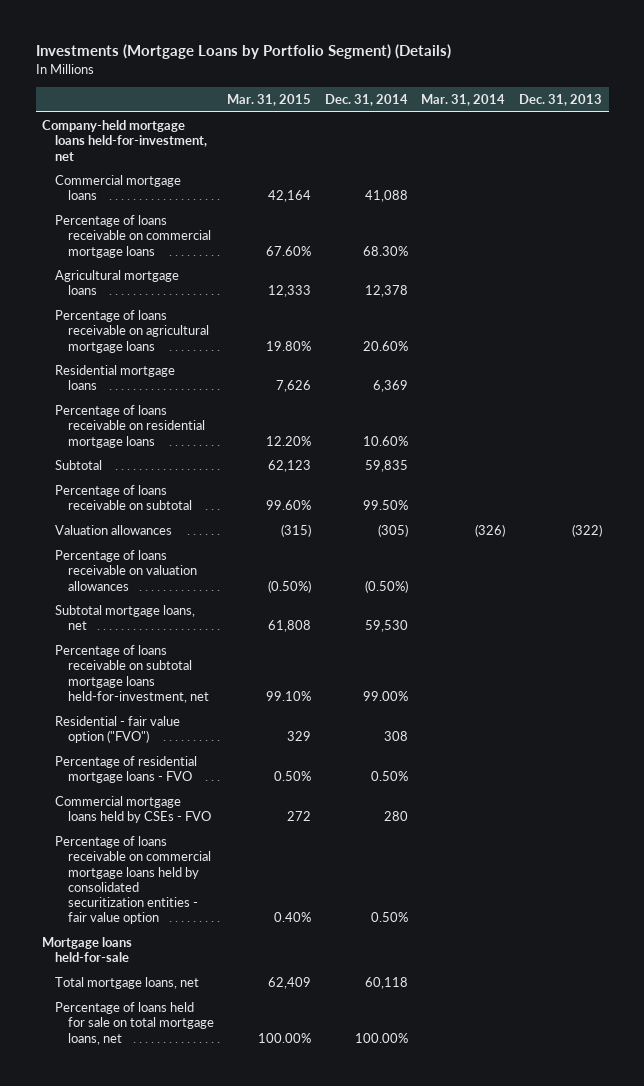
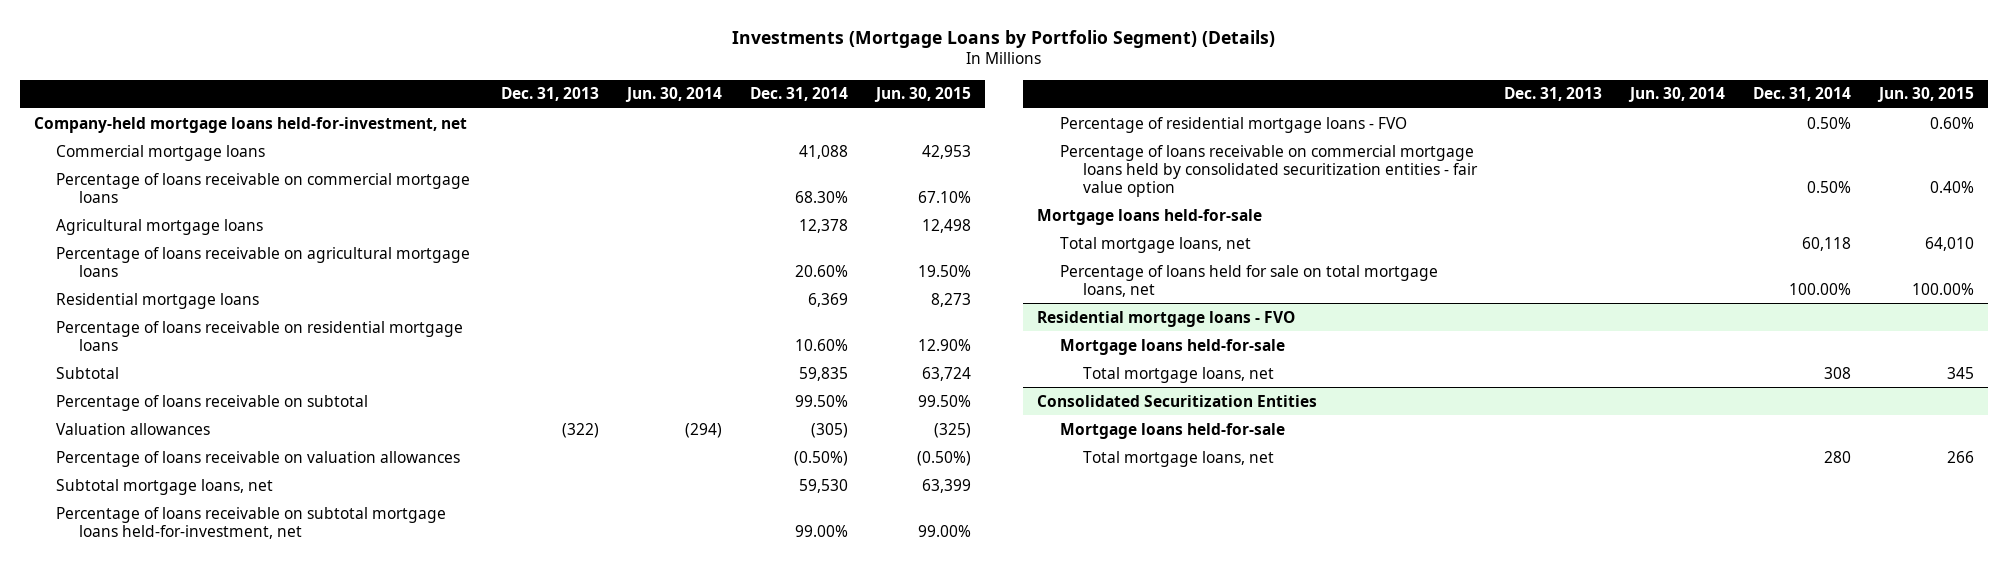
[227,93,312,106] Mar. 31, 2015 -> none
[421,93,506,106] Mar. 31, 2014 -> none
none -> [624,87,722,103] Jun. 30, 2014
none -> [873,87,971,103] Jun. 30, 2015
[54,716,180,744] Residential - fair value option ("FVO") -> none
[54,796,211,824] Commercial mortgage loans held by CSEs - FVO -> none
none -> [1036,310,1295,327] Residential mortgage loans - FVO
none -> [1059,338,1285,355] Mortgage loans held-for-sale
none -> [1082,366,1274,383] Total mortgage loans, net
none -> [1036,394,1317,407] Consolidated Securitization Entities
none -> [1059,422,1285,439] Mortgage loans held-for-sale
none -> [1082,450,1274,467] Total mortgage loans, net

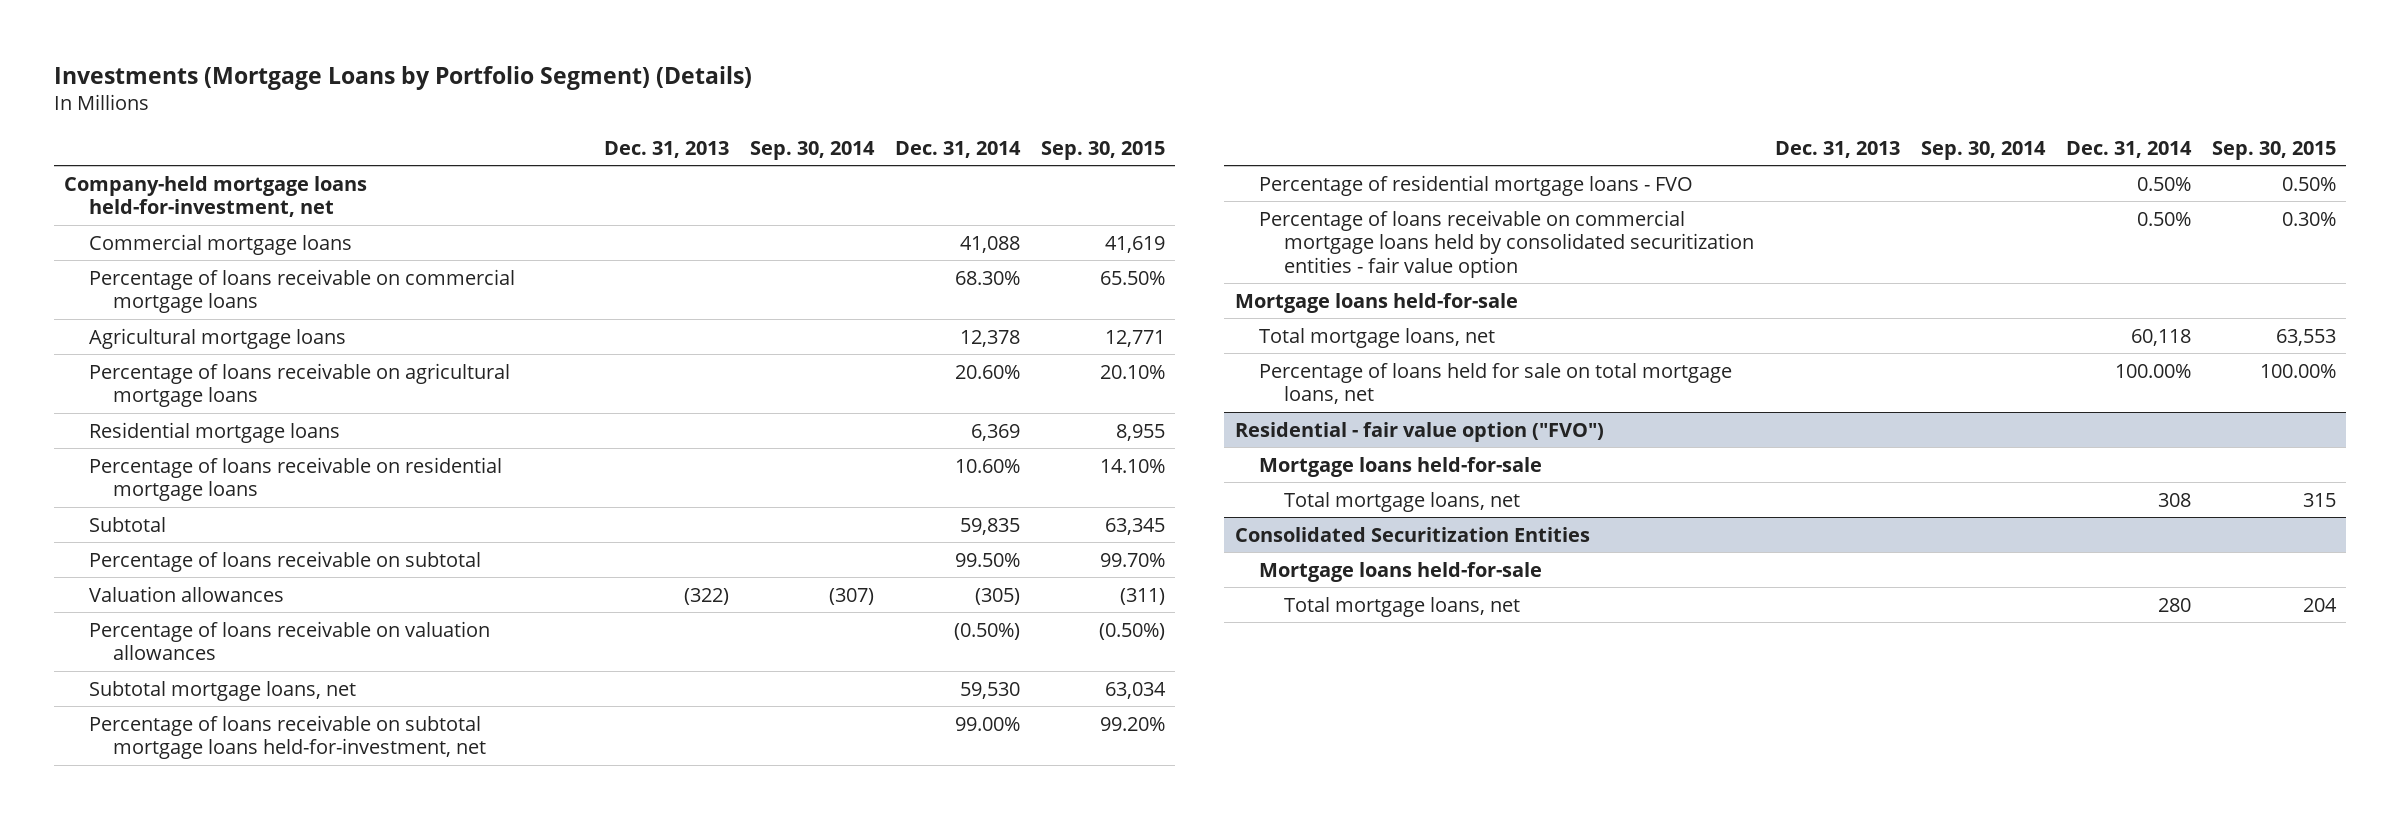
[624,87,722,103] Jun. 30, 2014 -> none
[873,87,971,103] Jun. 30, 2015 -> none
none -> [750,140,876,160] Sep. 30, 2014
none -> [1040,140,1165,160] Sep. 30, 2015
[1036,310,1295,327] Residential mortgage loans - FVO -> [1234,421,1604,442] Residential - fair value option ("FVO")

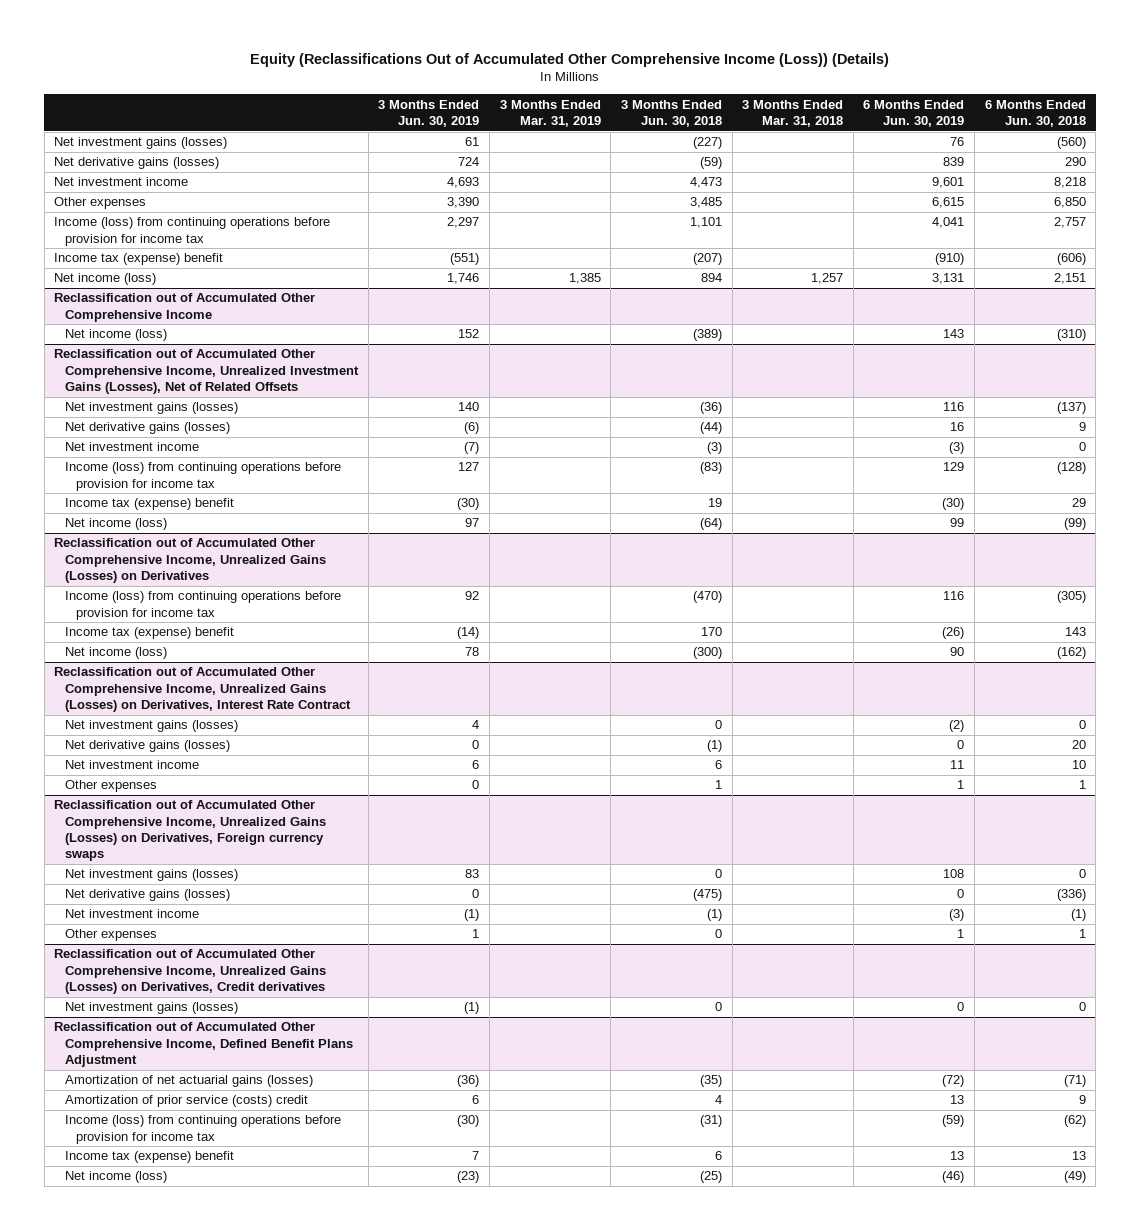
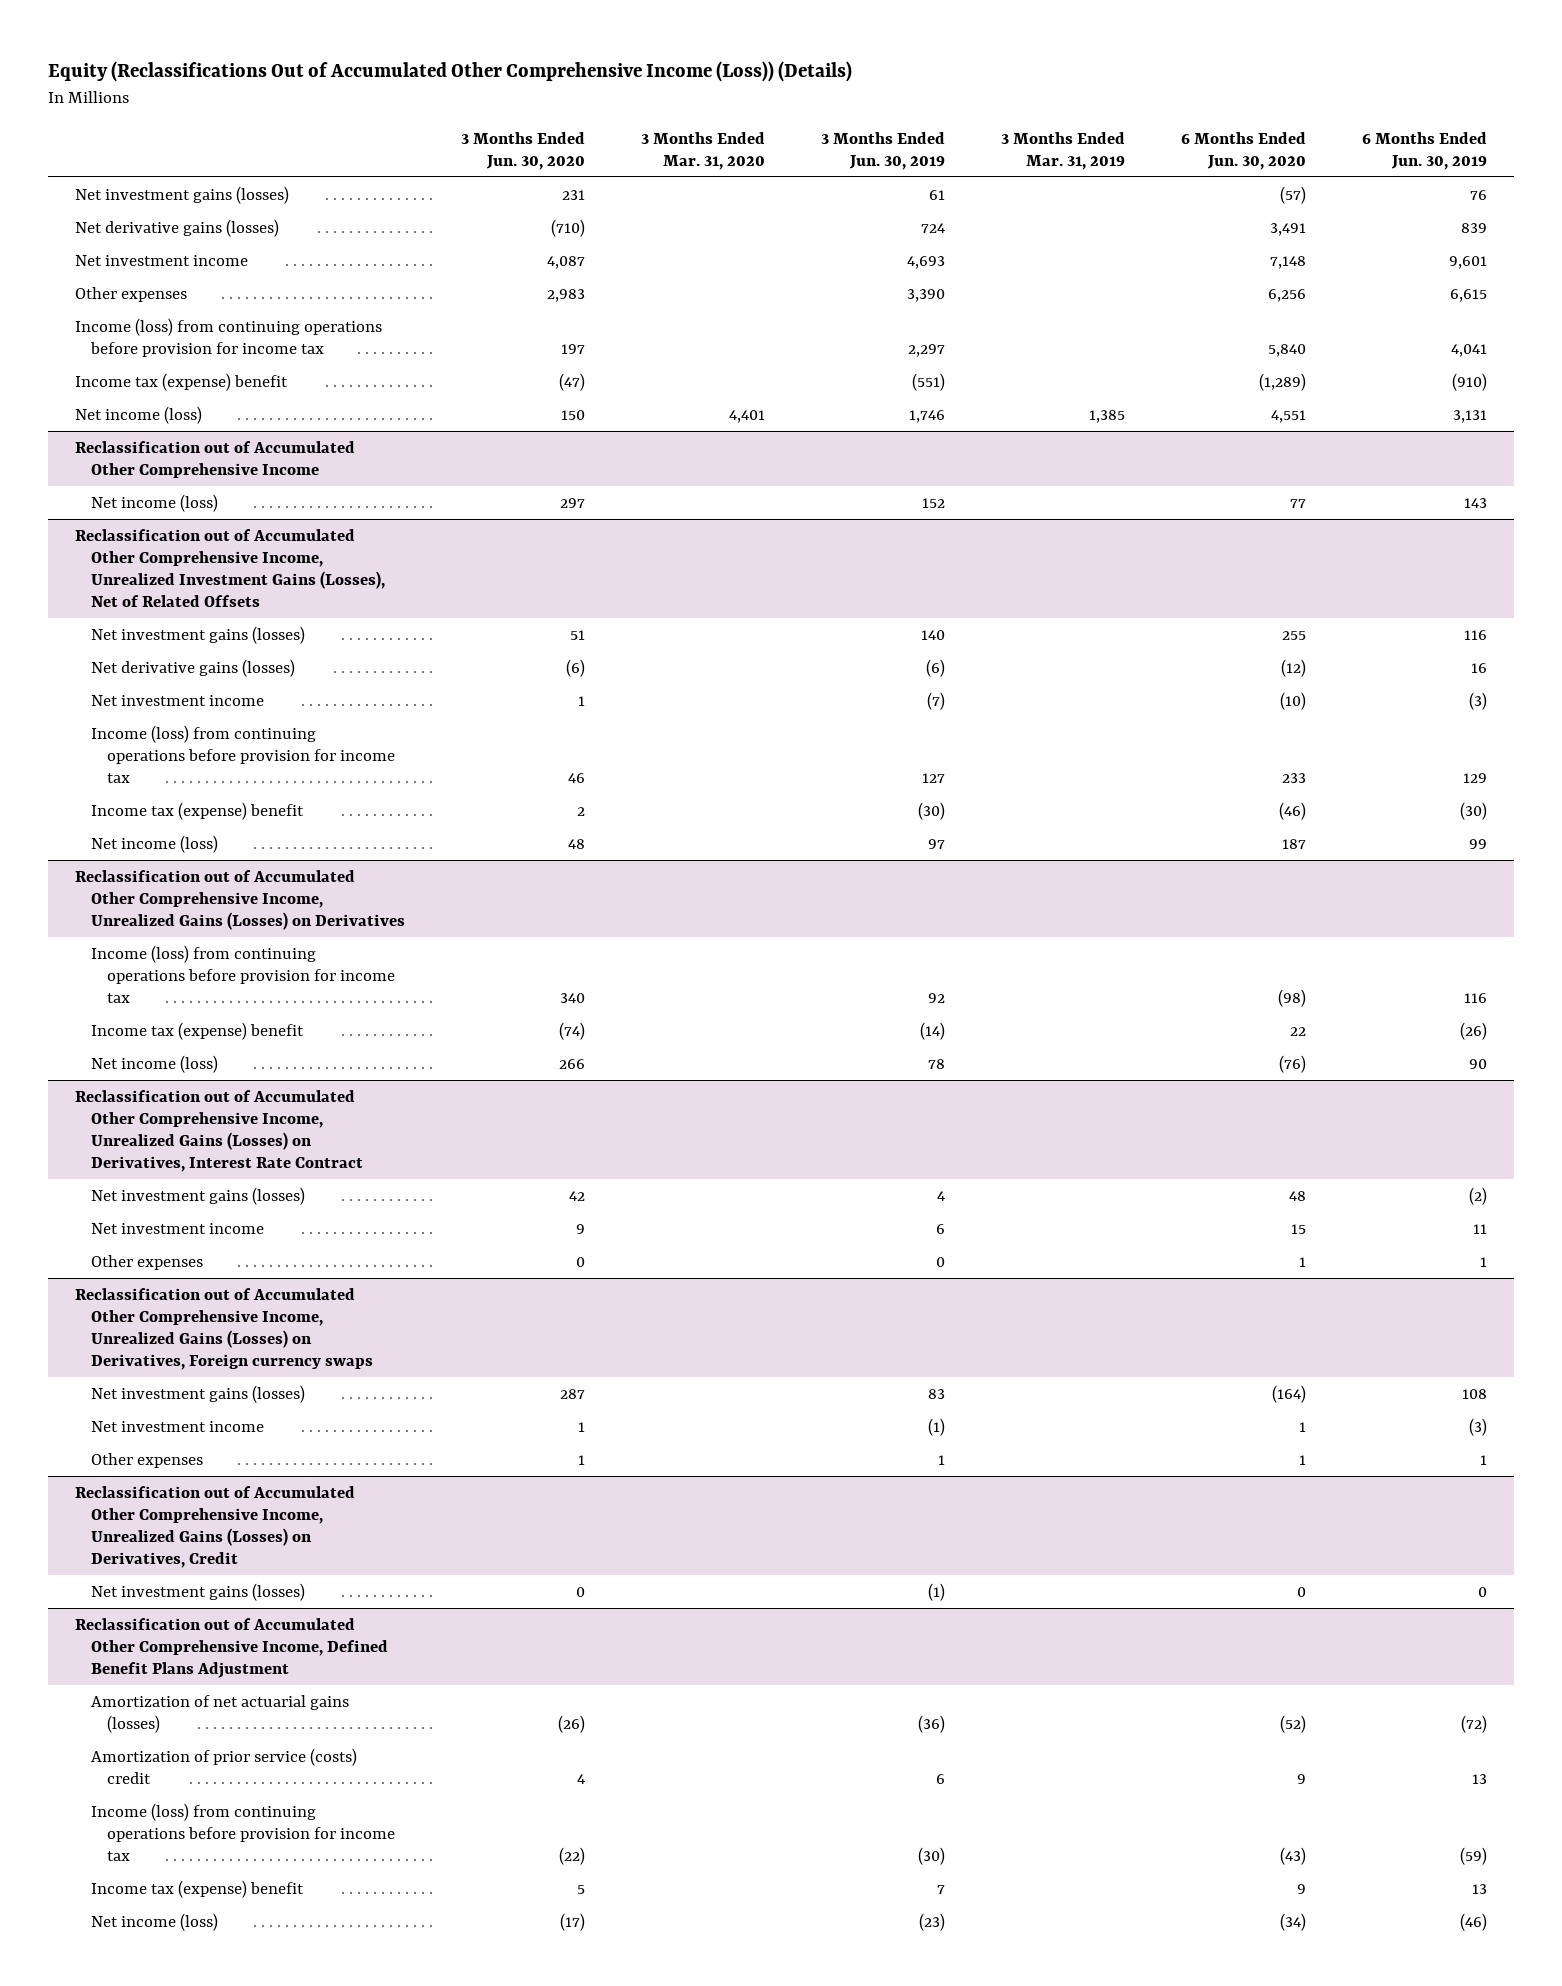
[620,99,722,128] 3 Months Ended Jun. 30, 2018 -> none
[742,99,844,128] 3 Months Ended Mar. 31, 2018 -> none
[984,99,1086,128] 6 Months Ended Jun. 30, 2018 -> none
none -> [461,131,586,171] 3 Months Ended Jun. 30, 2020
none -> [641,131,766,171] 3 Months Ended Mar. 31, 2020
none -> [1180,131,1306,171] 6 Months Ended Jun. 30, 2020
[65,740,231,753] Net derivative gains (losses) -> none
[65,889,231,902] Net derivative gains (losses) -> none
[54,949,327,995] Reclassification out of Accumulated Other Comprehensive Income, Unrealized Gains (Losses) on Derivatives, Credit derivatives -> [75,1485,356,1569] Reclassification out of Accumulated Other Comprehensive Income, Unrealized Gains (Losses) on Derivatives, Credit

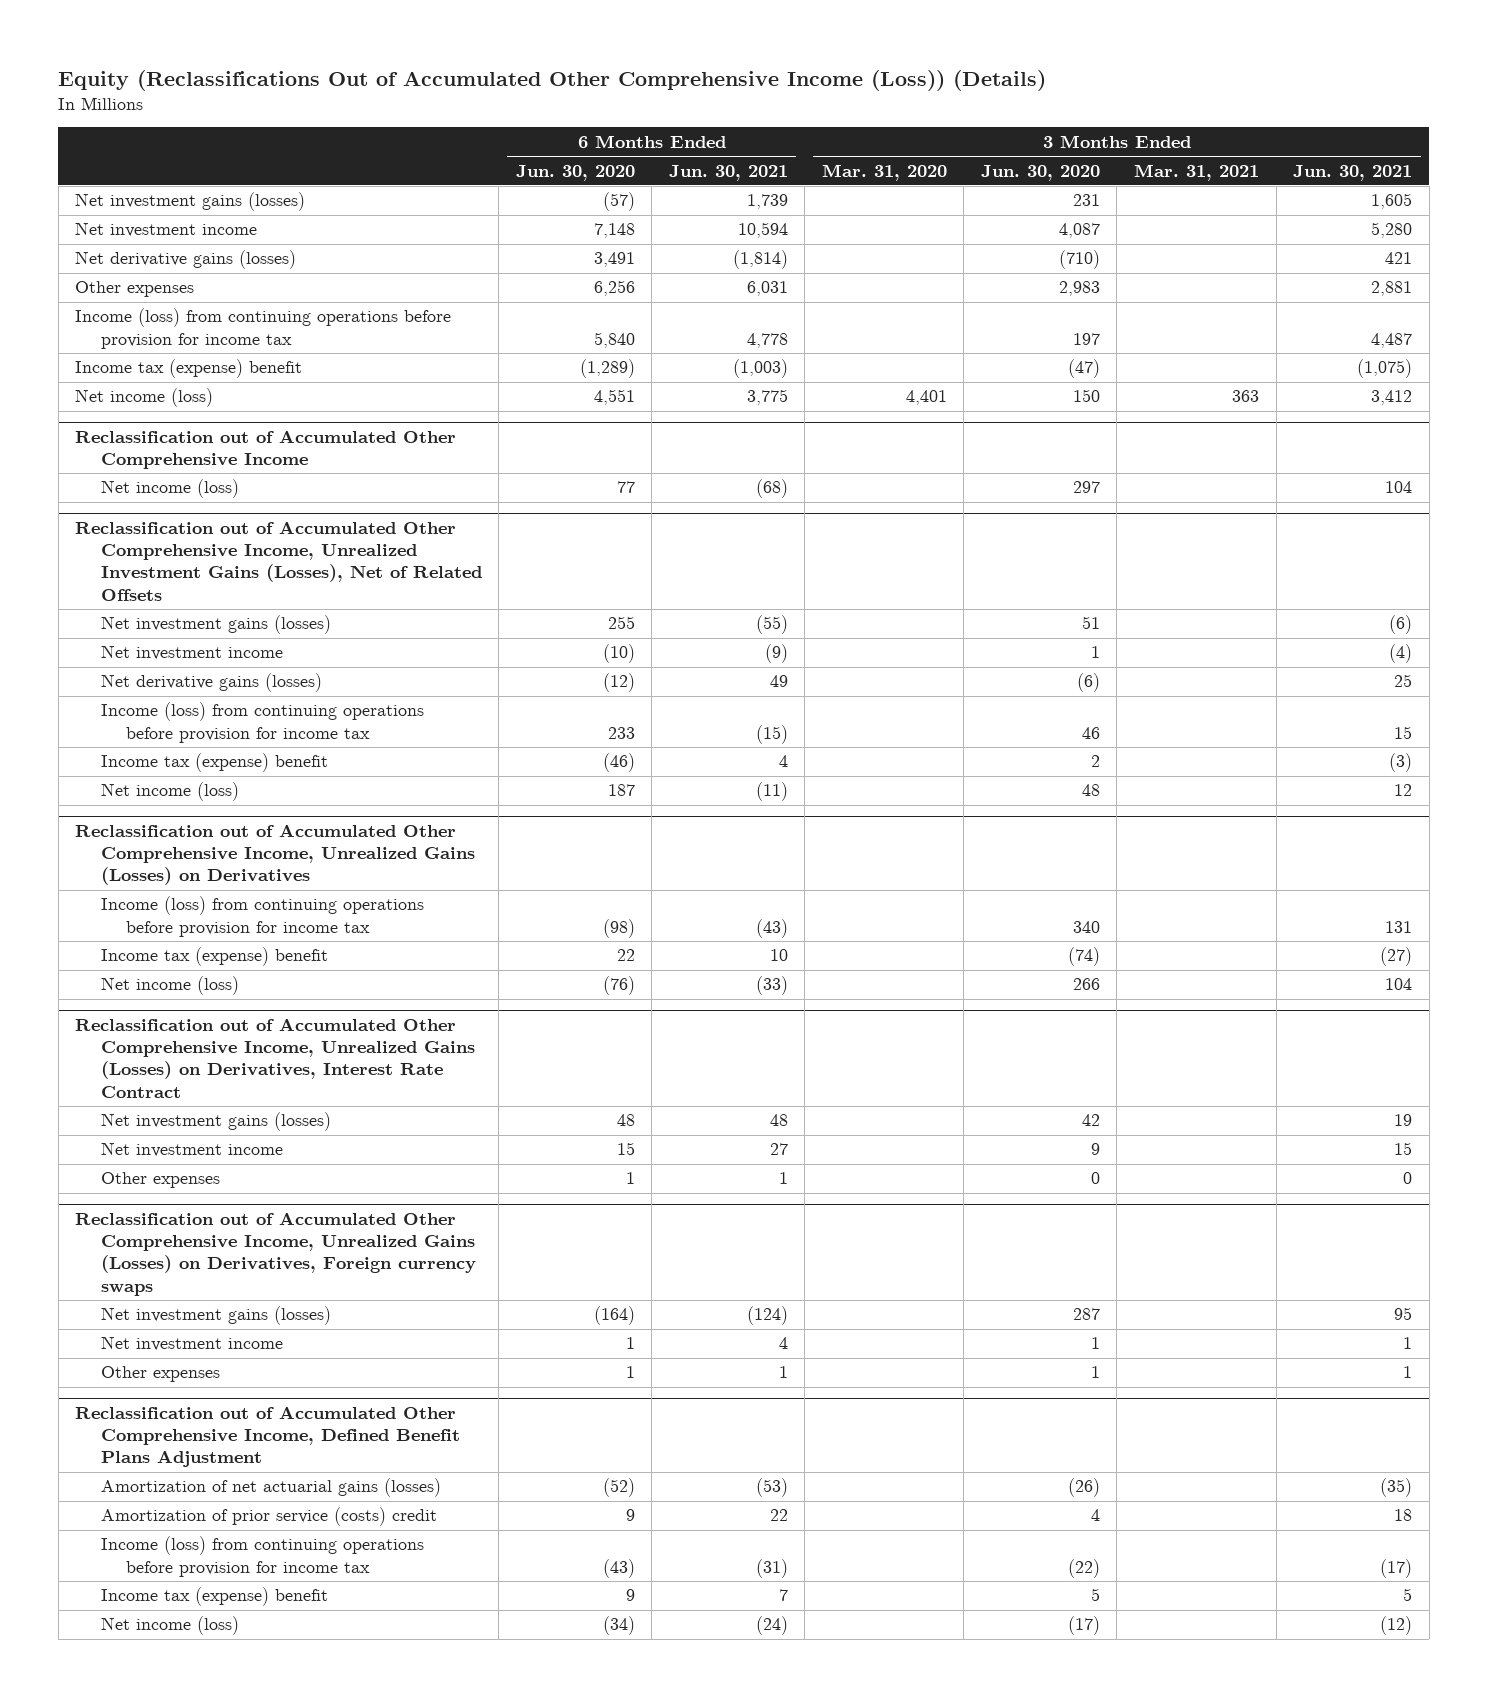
[820,131,945,171] 3 Months Ended Jun. 30, 2019 -> none
[1000,131,1125,171] 3 Months Ended Mar. 31, 2019 -> none
[1361,131,1487,171] 6 Months Ended Jun. 30, 2019 -> none
none -> [668,164,788,181] Jun. 30, 2021
none -> [1133,163,1259,181] Mar. 31, 2021
none -> [1293,164,1413,181] Jun. 30, 2021
[75,218,280,237] Net derivative gains (losses) -> [75,250,297,270] Net derivative gains (losses)
[91,658,296,677] Net derivative gains (losses) -> [100,673,322,693] Net derivative gains (losses)
[75,1485,356,1569] Reclassification out of Accumulated Other Comprehensive Income, Unrealized Gains (Losses) on Derivatives, Credit -> none
[91,1582,306,1601] Net investment gains (losses) -> none

